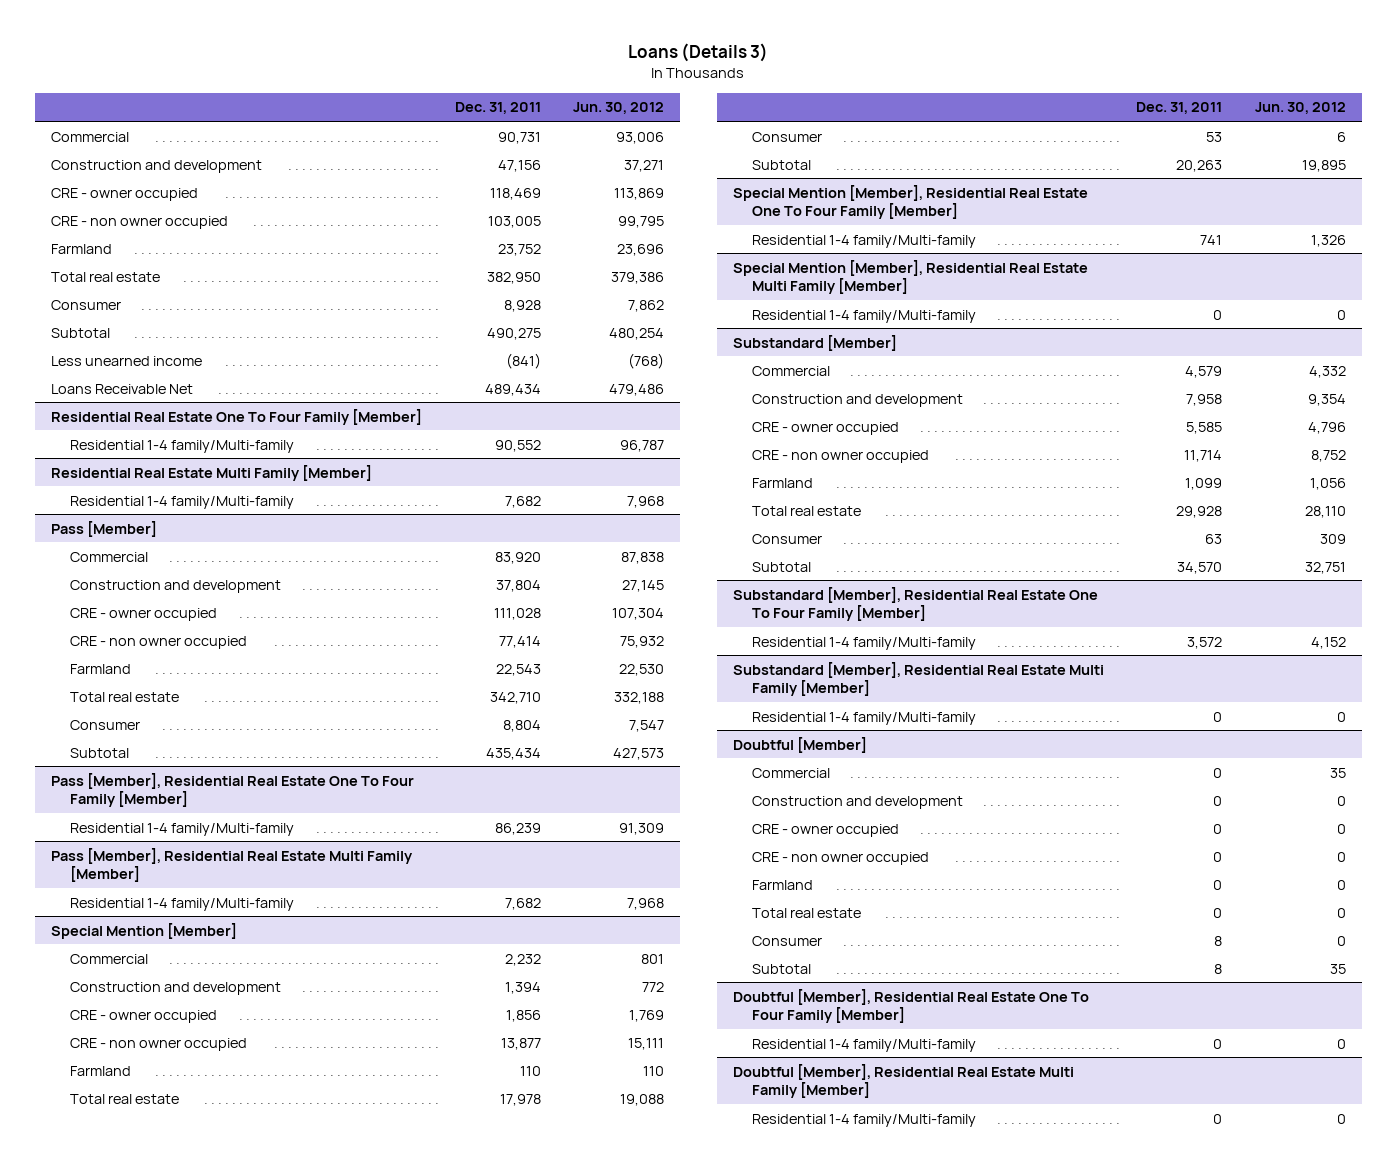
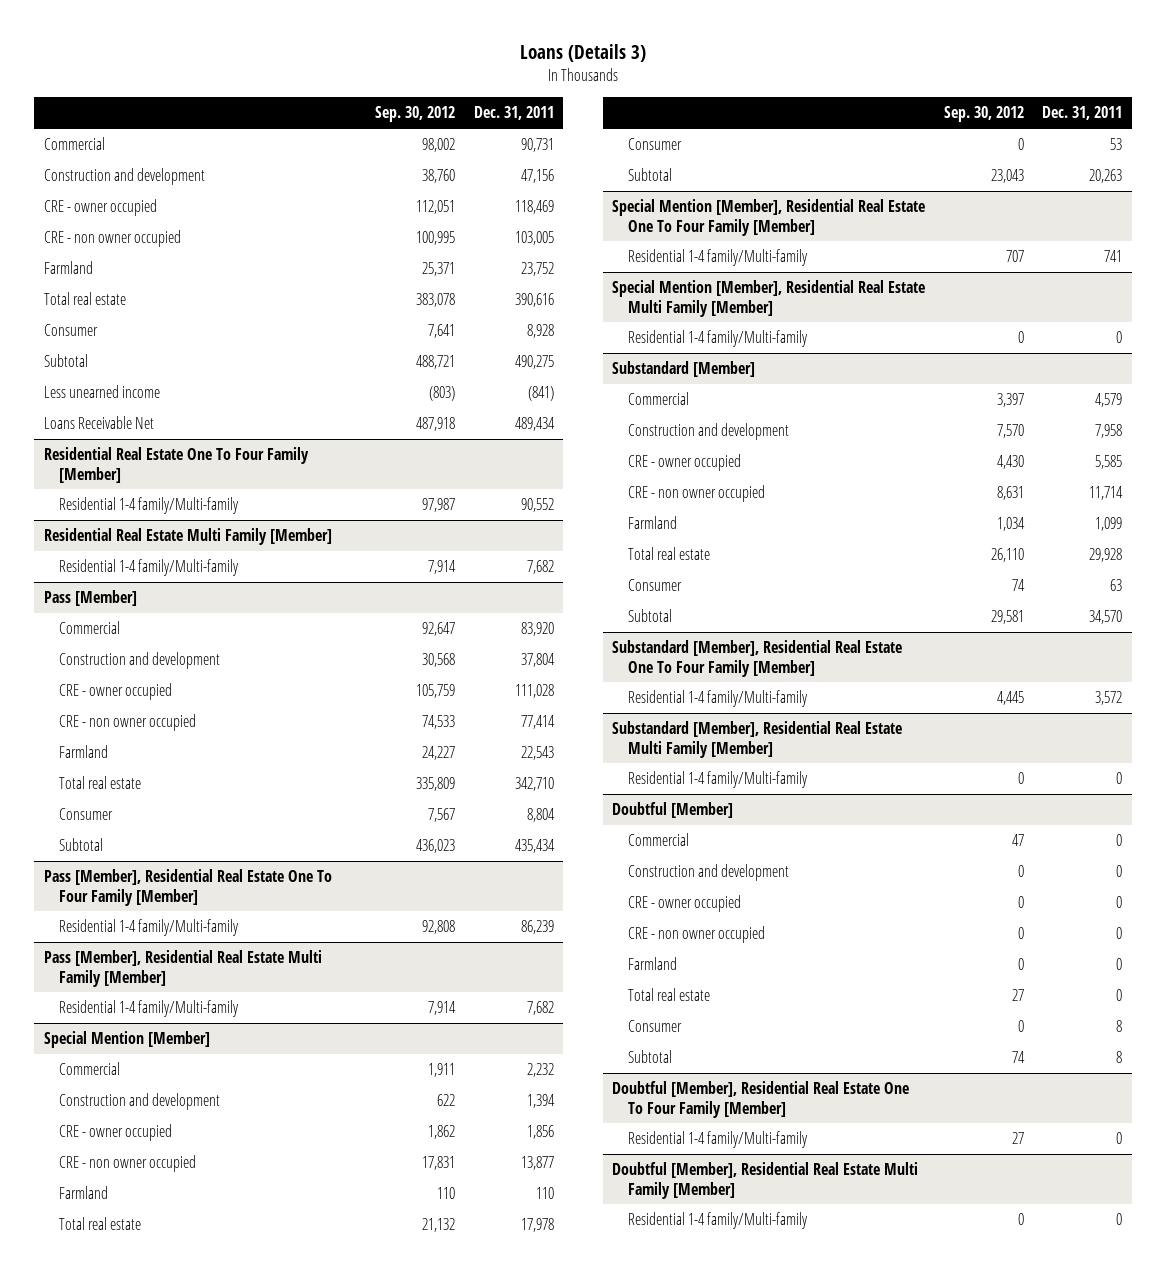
[572,102,664,115] Jun. 30, 2012 -> none
none -> [375,106,456,123] Sep. 30, 2012
[486,271,541,284] 382,950 -> [514,293,554,308] 390,616

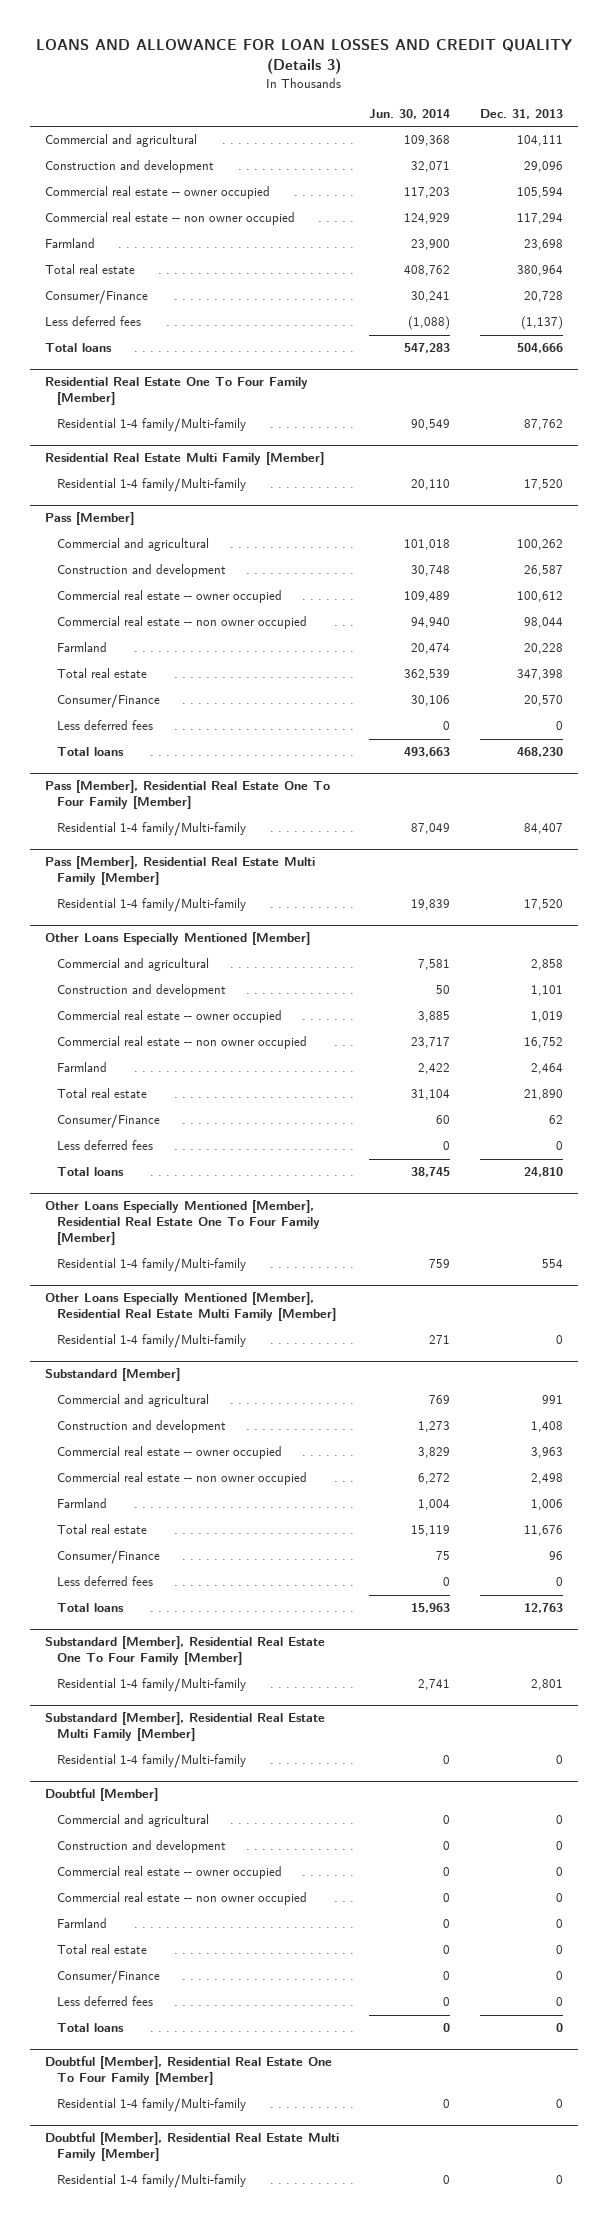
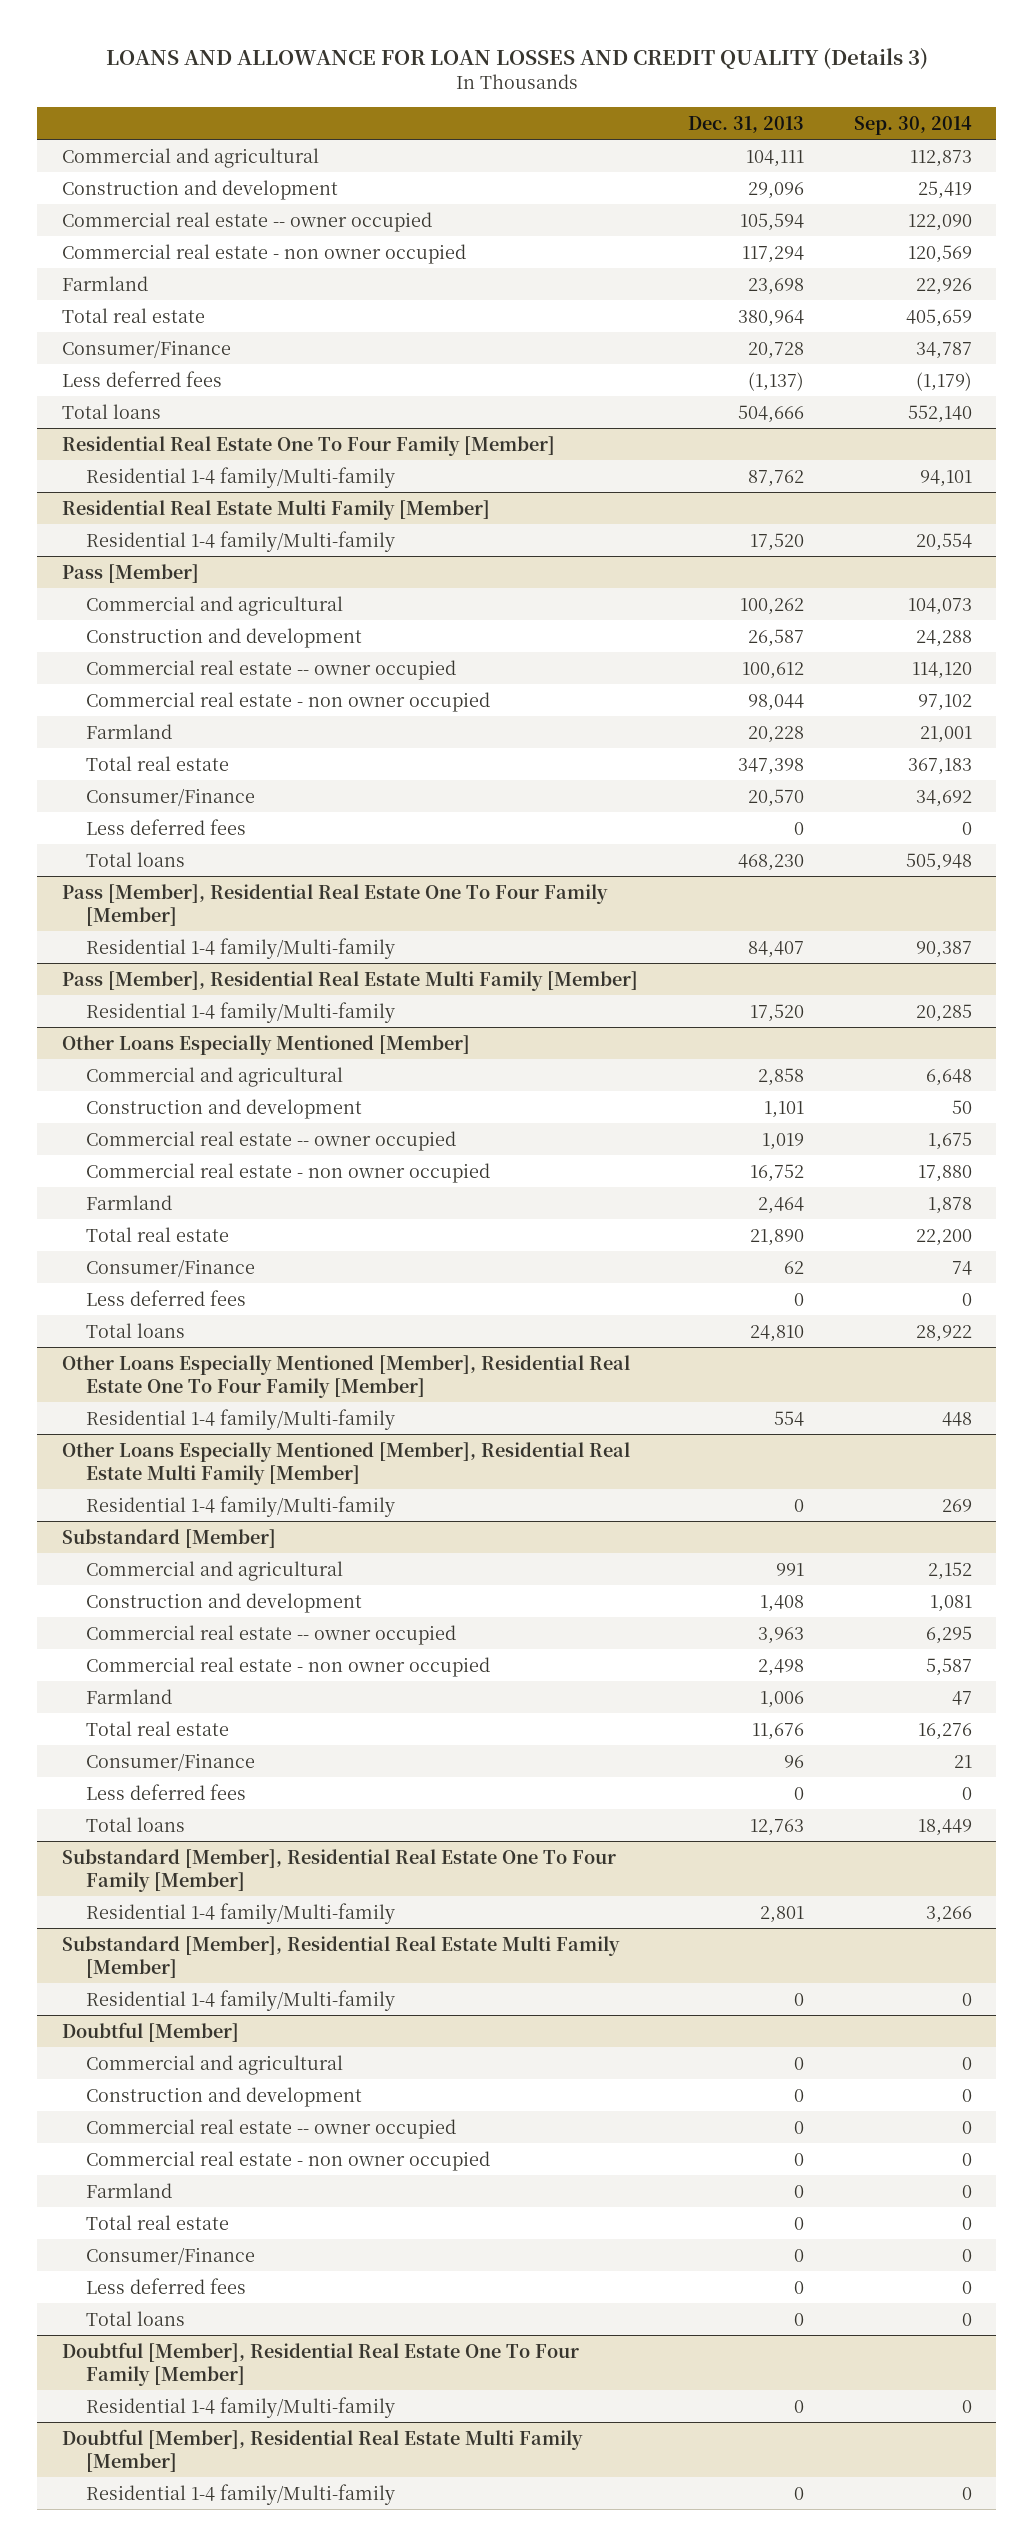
[368,109,450,120] Jun. 30, 2014 -> none
none -> [853,115,972,135] Sep. 30, 2014
[44,212,295,226] Commercial real estate -- non owner occupied -> [62,243,467,264] Commercial real estate - non owner occupied
[57,616,308,630] Commercial real estate -- non owner occupied -> [86,691,491,712] Commercial real estate - non owner occupied
[57,1036,308,1050] Commercial real estate -- non owner occupied -> [86,1162,491,1183] Commercial real estate - non owner occupied
[57,1472,308,1486] Commercial real estate -- non owner occupied -> [86,1656,491,1677] Commercial real estate - non owner occupied
[57,1892,308,1906] Commercial real estate -- non owner occupied -> [86,2150,491,2171] Commercial real estate - non owner occupied

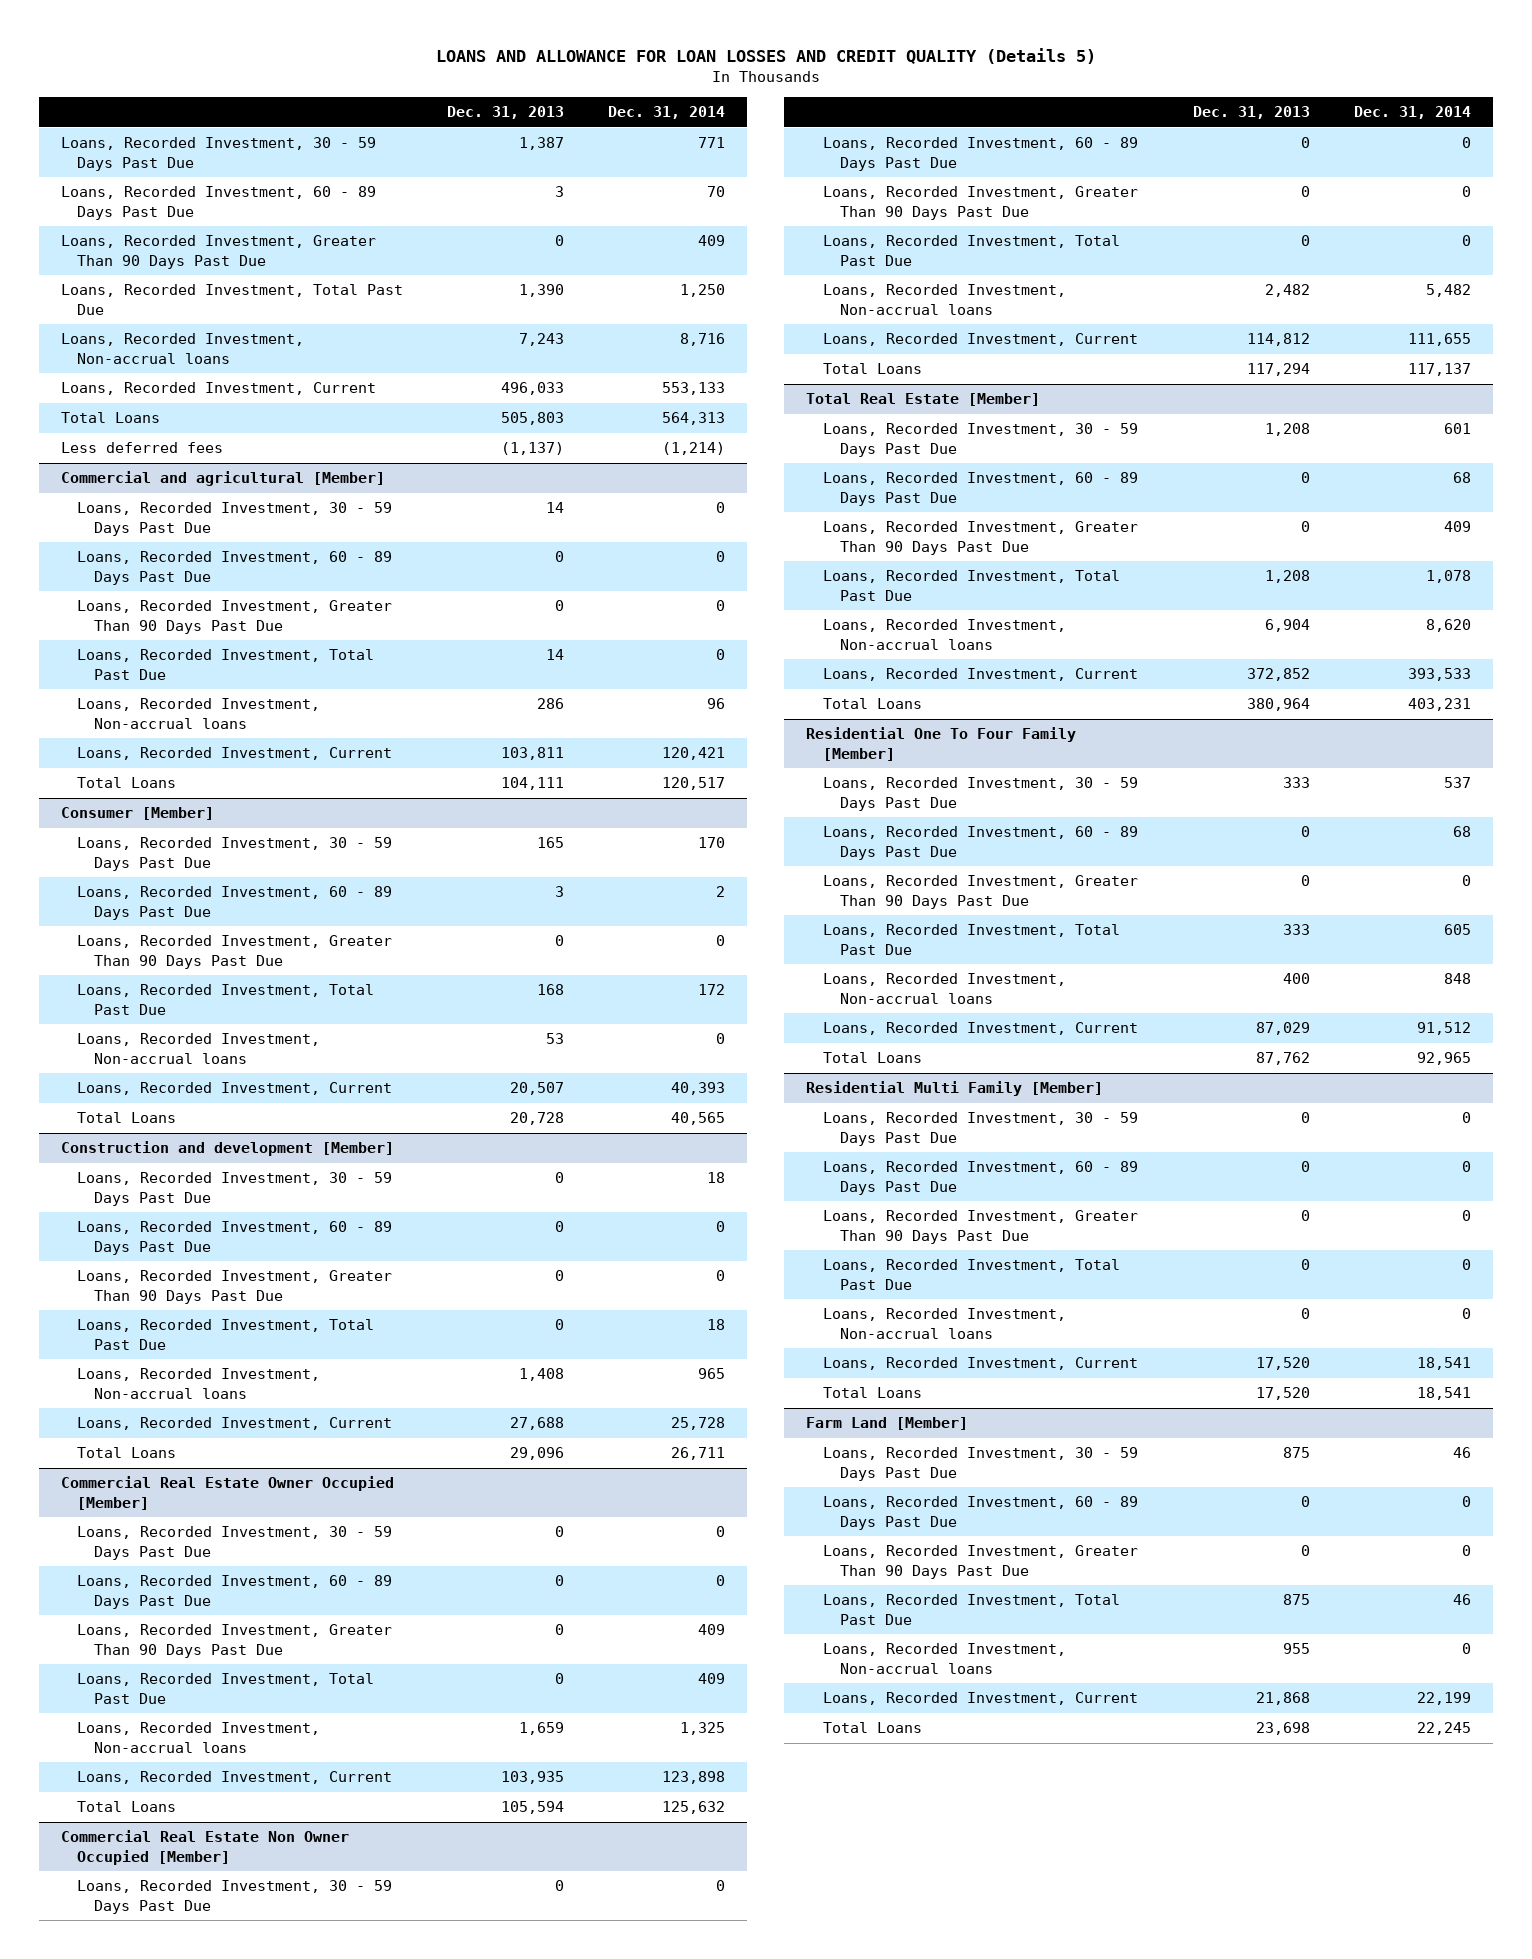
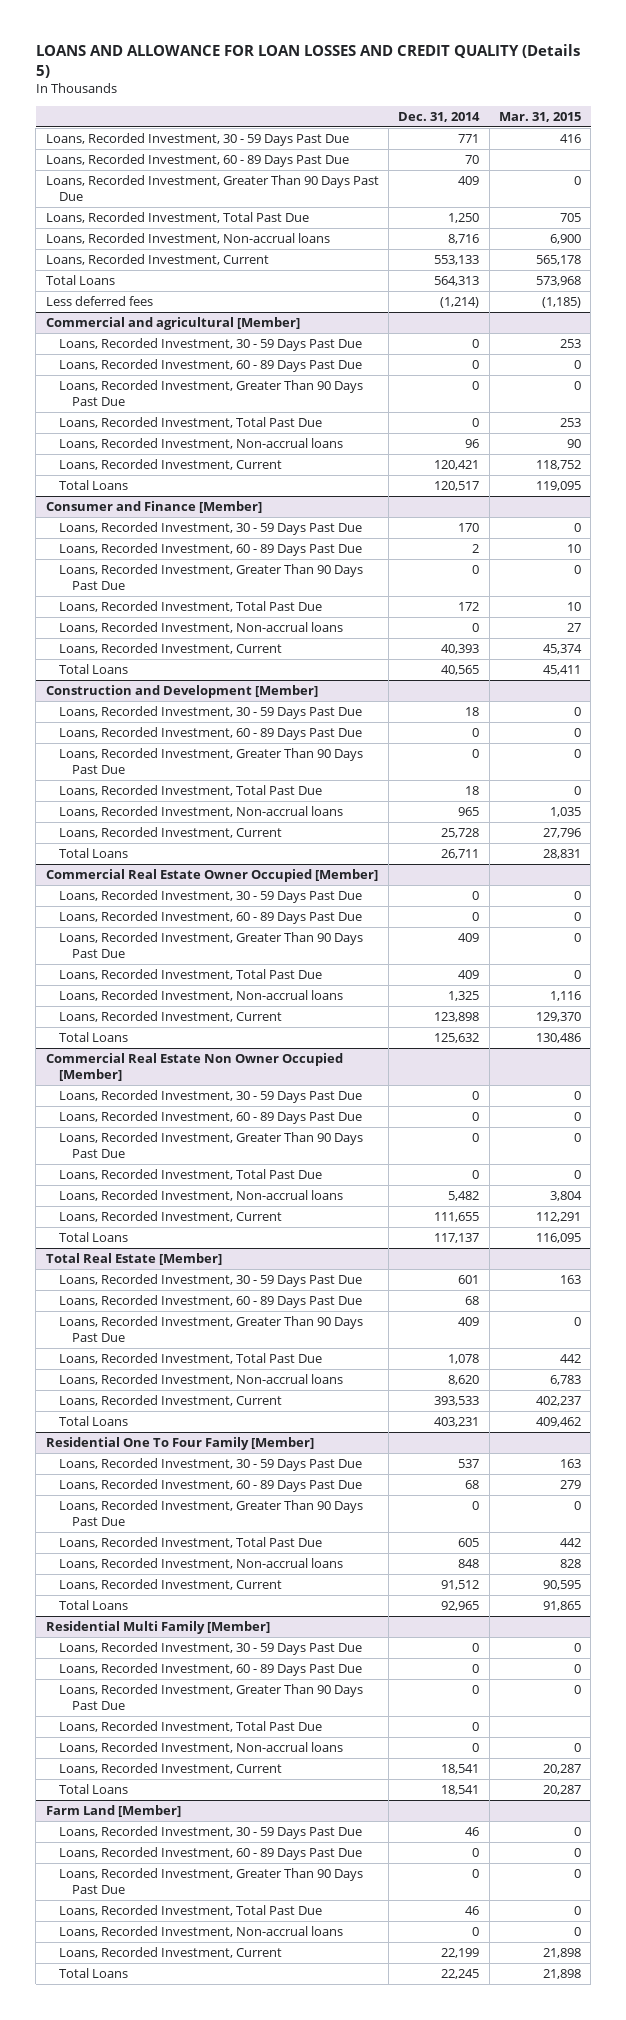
[446,106,564,120] Dec. 31, 2013 -> none
none -> [498,111,581,122] Mar. 31, 2015
[60,807,214,821] Consumer [Member] -> [45,501,262,514] Consumer and Finance [Member]
[60,1141,394,1157] Construction and development [Member] -> [45,685,318,699] Construction and Development [Member]

